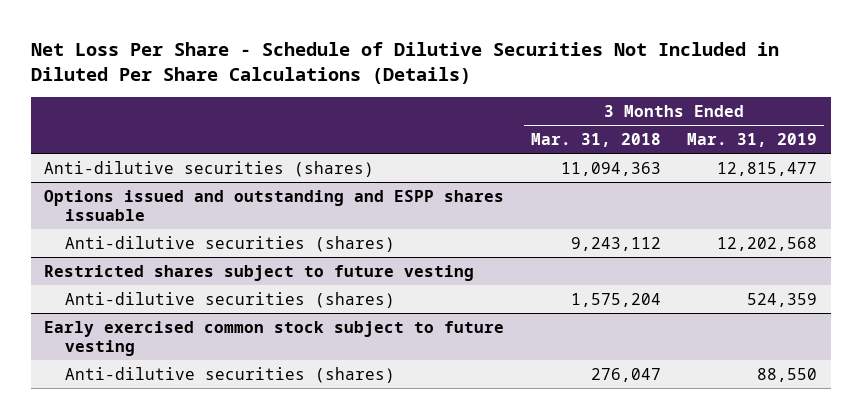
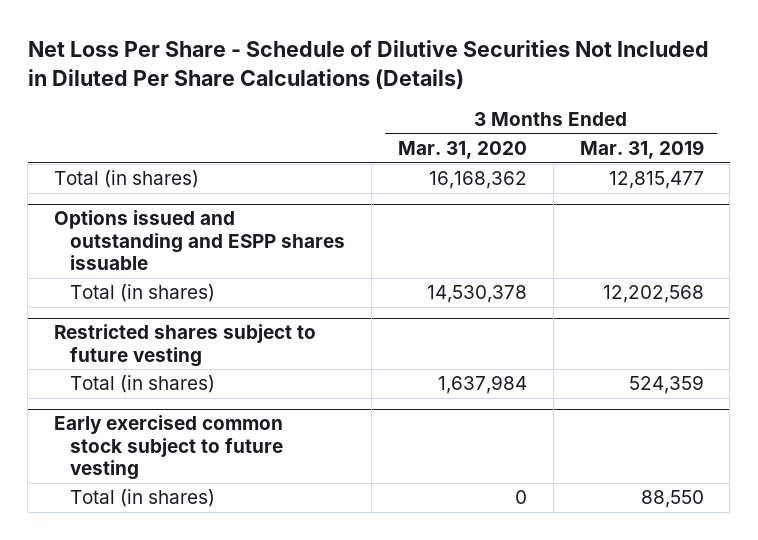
[530,133,661,148] Mar. 31, 2018 -> none
none -> [397,141,527,160] Mar. 31, 2020
[44,160,375,177] Anti-dilutive securities (shares) -> [54,170,200,189] Total (in shares)
[65,235,396,252] Anti-dilutive securities (shares) -> [70,284,216,303] Total (in shares)
[65,291,396,308] Anti-dilutive securities (shares) -> [70,375,216,394] Total (in shares)
[65,366,396,383] Anti-dilutive securities (shares) -> [70,489,216,508] Total (in shares)

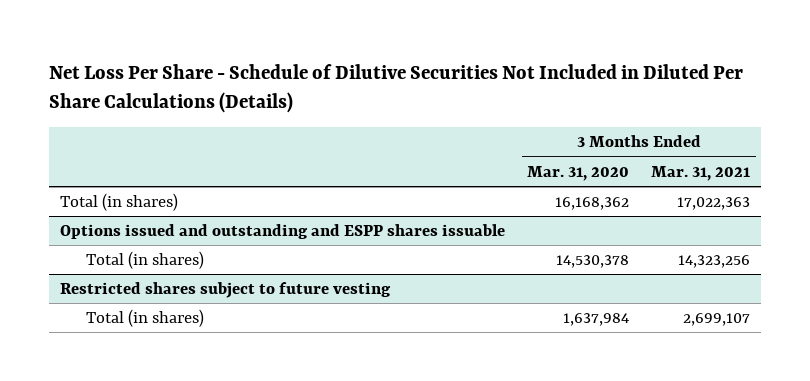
[579,140,704,160] Mar. 31, 2019 -> none
none -> [651,165,751,181] Mar. 31, 2021
[54,415,284,481] Early exercised common stock subject to future vesting -> none
[70,489,216,508] Total (in shares) -> none

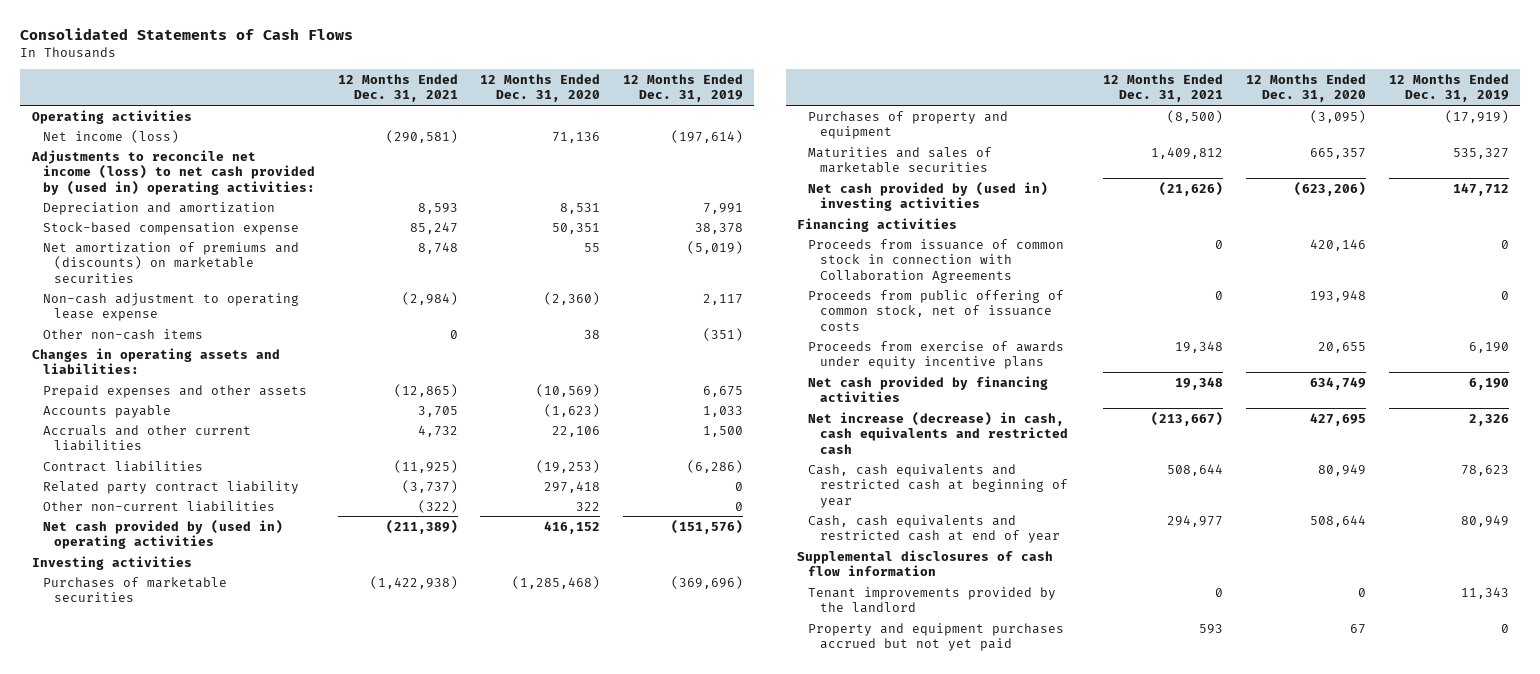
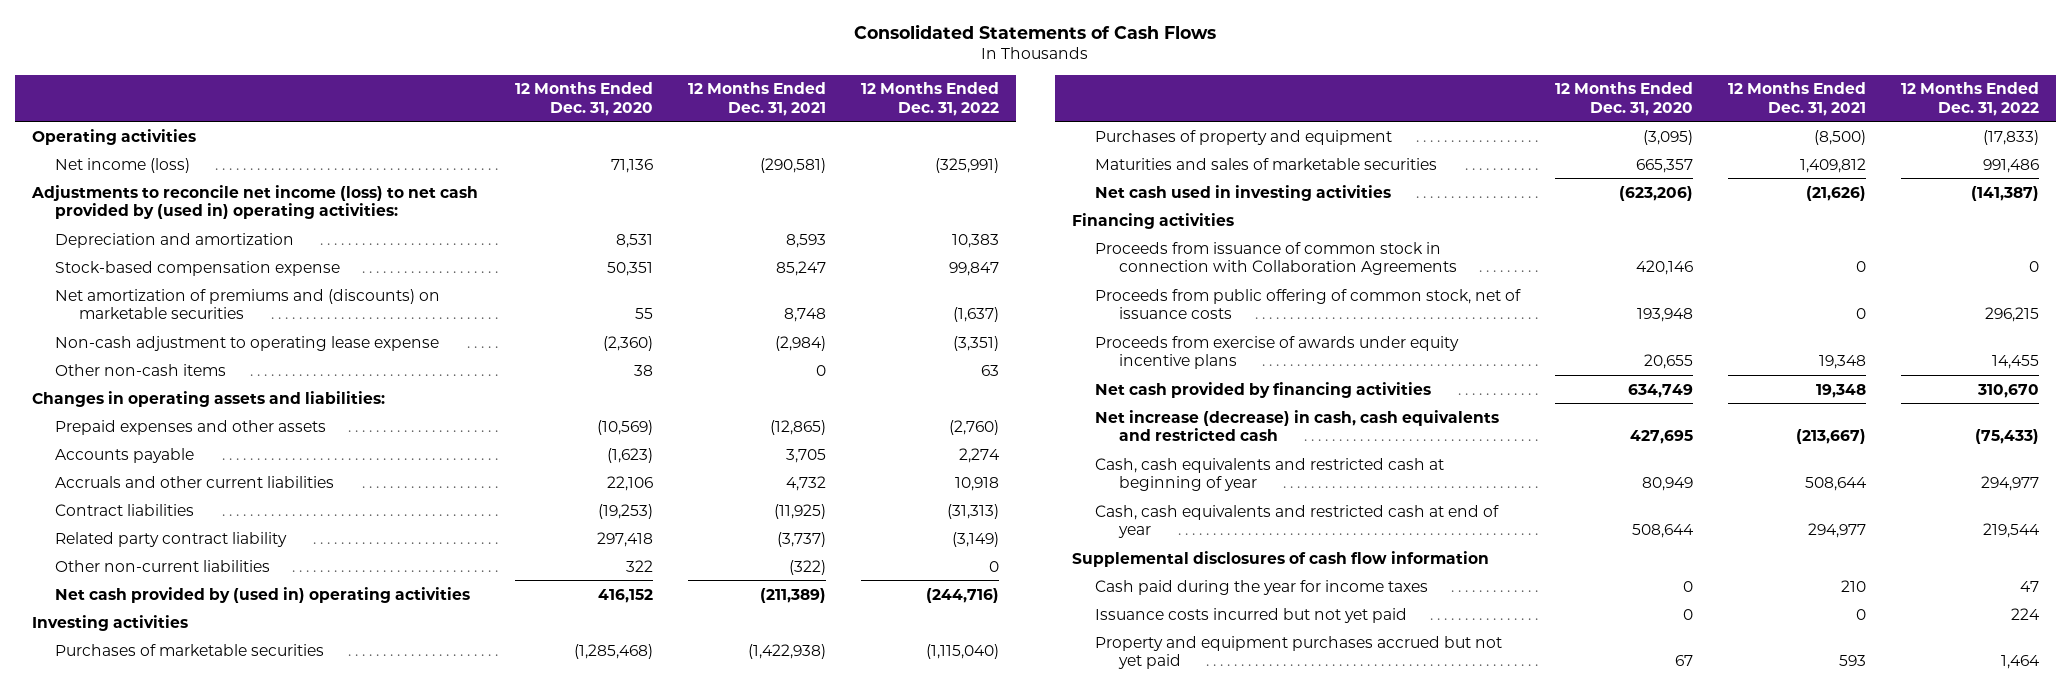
[623,73,744,103] 12 Months Ended Dec. 31, 2019 -> none
none -> [860,82,999,116] 12 Months Ended Dec. 31, 2022
[808,181,1049,212] Net cash provided by (used in) investing activities -> [1095,184,1392,201] Net cash used in investing activities
[808,586,1057,614] Tenant improvements provided by the landlord -> none
none -> [1095,579,1429,595] Cash paid during the year for income taxes
none -> [1095,607,1408,623] Issuance costs incurred but not yet paid

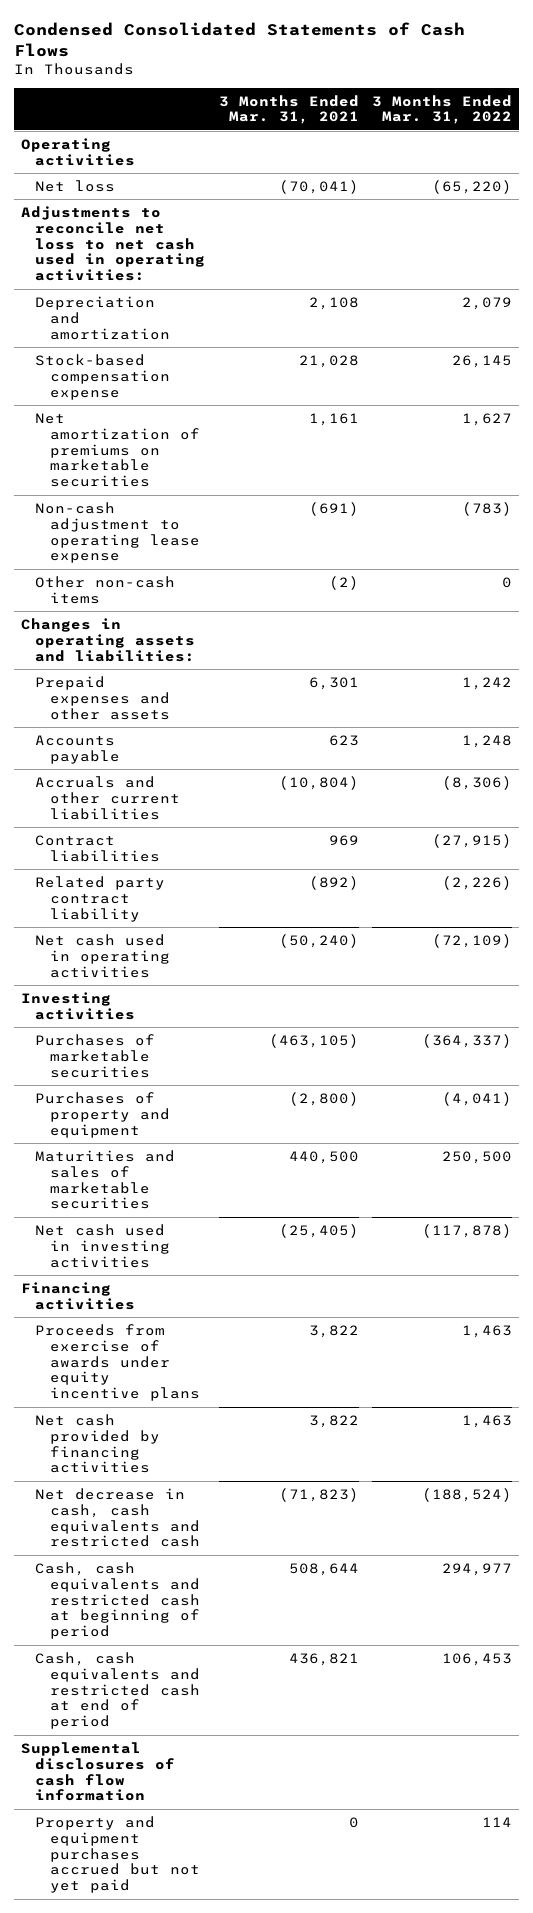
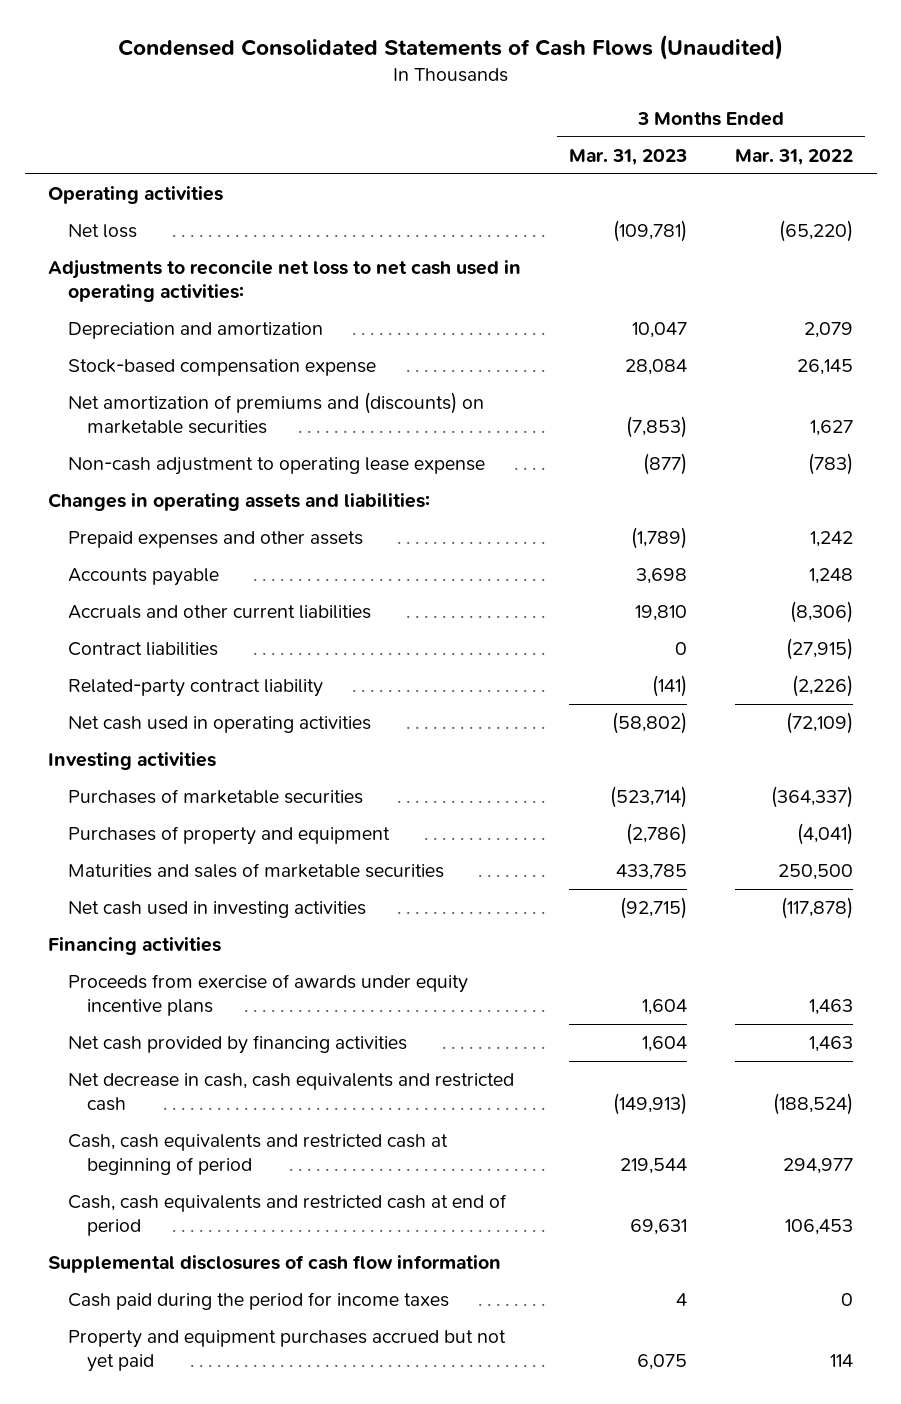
[13,21,465,57] Condensed Consolidated Statements of Cash Flows -> [117,34,783,60] Condensed Consolidated Statements of Cash Flows (Unaudited)
[218,94,359,125] 3 Months Ended Mar. 31, 2021 -> none
none -> [569,148,688,165] Mar. 31, 2023
[35,412,200,488] Net amortization of premiums on marketable securities -> [67,391,484,434] Net amortization of premiums and (discounts) on marketable securities
[35,575,176,604] Other non-cash items -> none
[35,875,166,922] Related party contract liability -> [67,678,323,697] Related-party contract liability
none -> [67,1291,449,1310] Cash paid during the period for income taxes

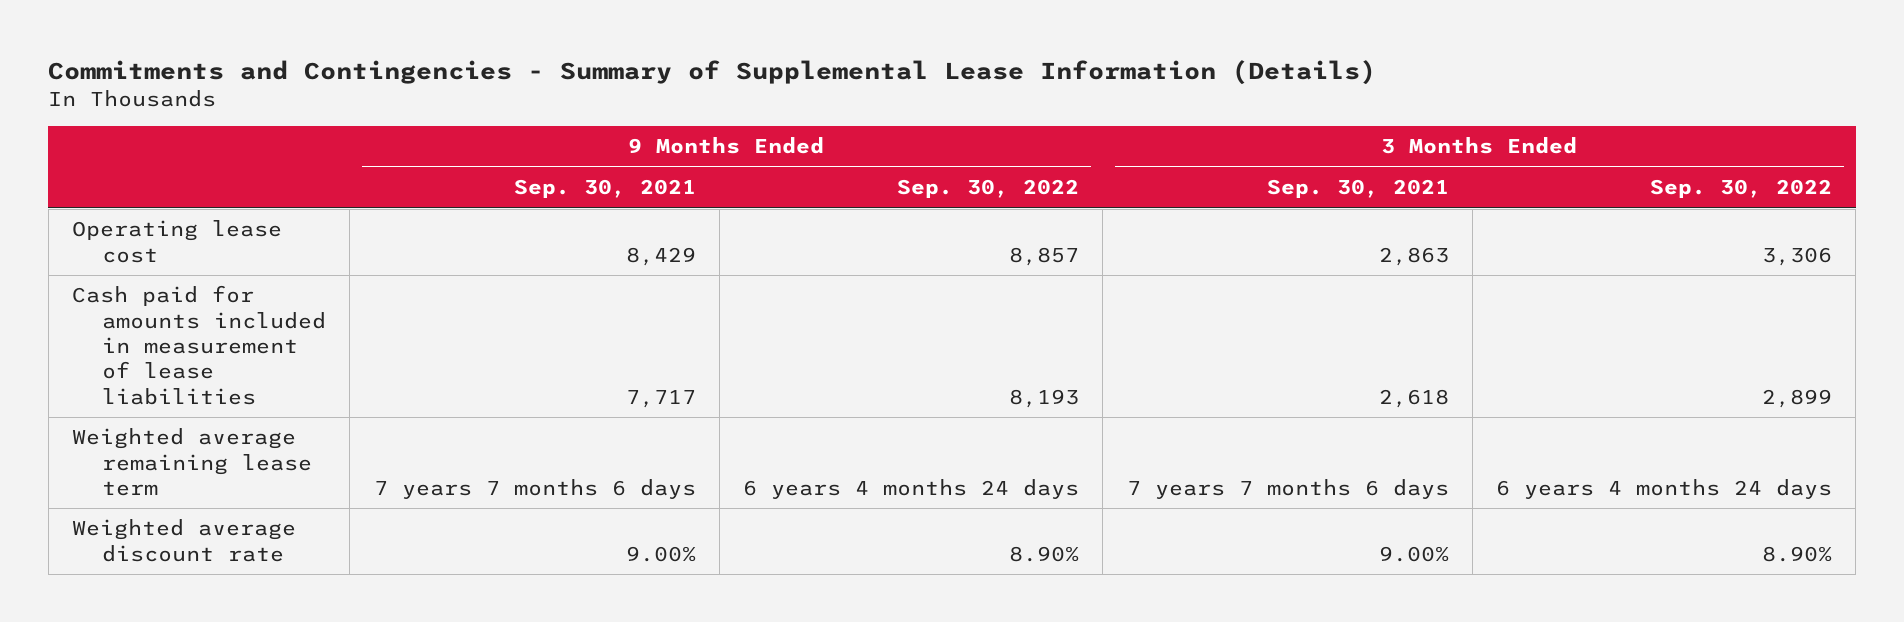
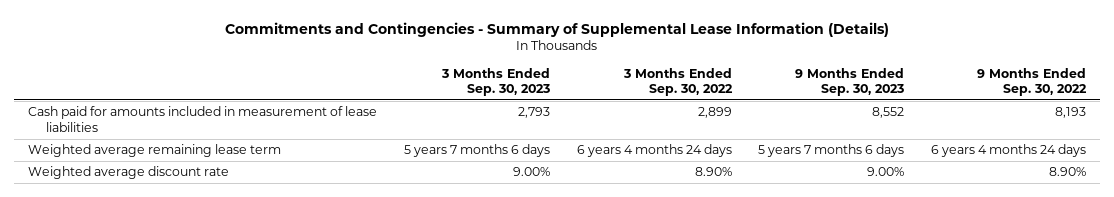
[513,179,696,199] Sep. 30, 2021 -> none
[1266,179,1449,199] Sep. 30, 2021 -> none
none -> [440,67,550,97] 3 Months Ended Sep. 30, 2023
none -> [795,67,905,97] 9 Months Ended Sep. 30, 2023
[71,220,282,263] Operating lease cost -> none

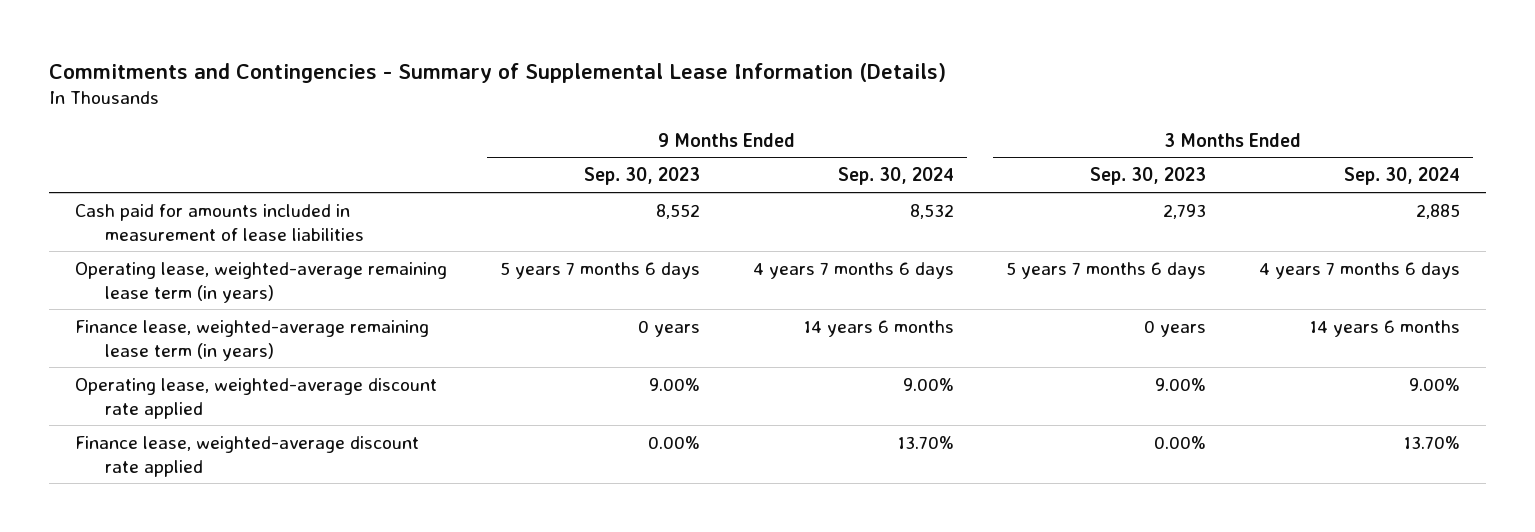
[622,67,733,97] 3 Months Ended Sep. 30, 2022 -> none
[977,67,1088,97] 9 Months Ended Sep. 30, 2022 -> none
none -> [837,167,954,186] Sep. 30, 2024
none -> [1344,167,1461,186] Sep. 30, 2024
[27,144,281,158] Weighted average remaining lease term -> [75,261,448,303] Operating lease, weighted-average remaining lease term (in years)
none -> [75,319,430,361] Finance lease, weighted-average remaining lease term (in years)
[27,166,229,180] Weighted average discount rate -> [75,377,438,419] Operating lease, weighted-average discount rate applied
none -> [75,435,420,477] Finance lease, weighted-average discount rate applied

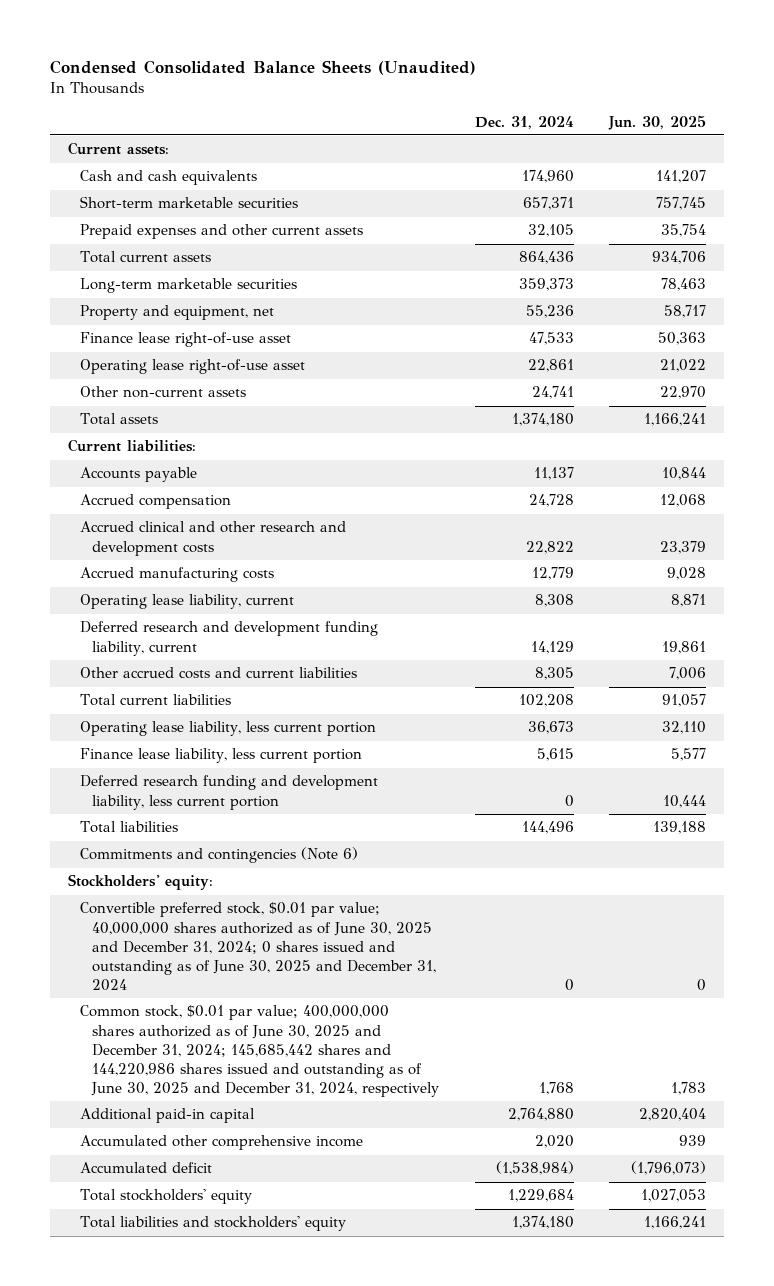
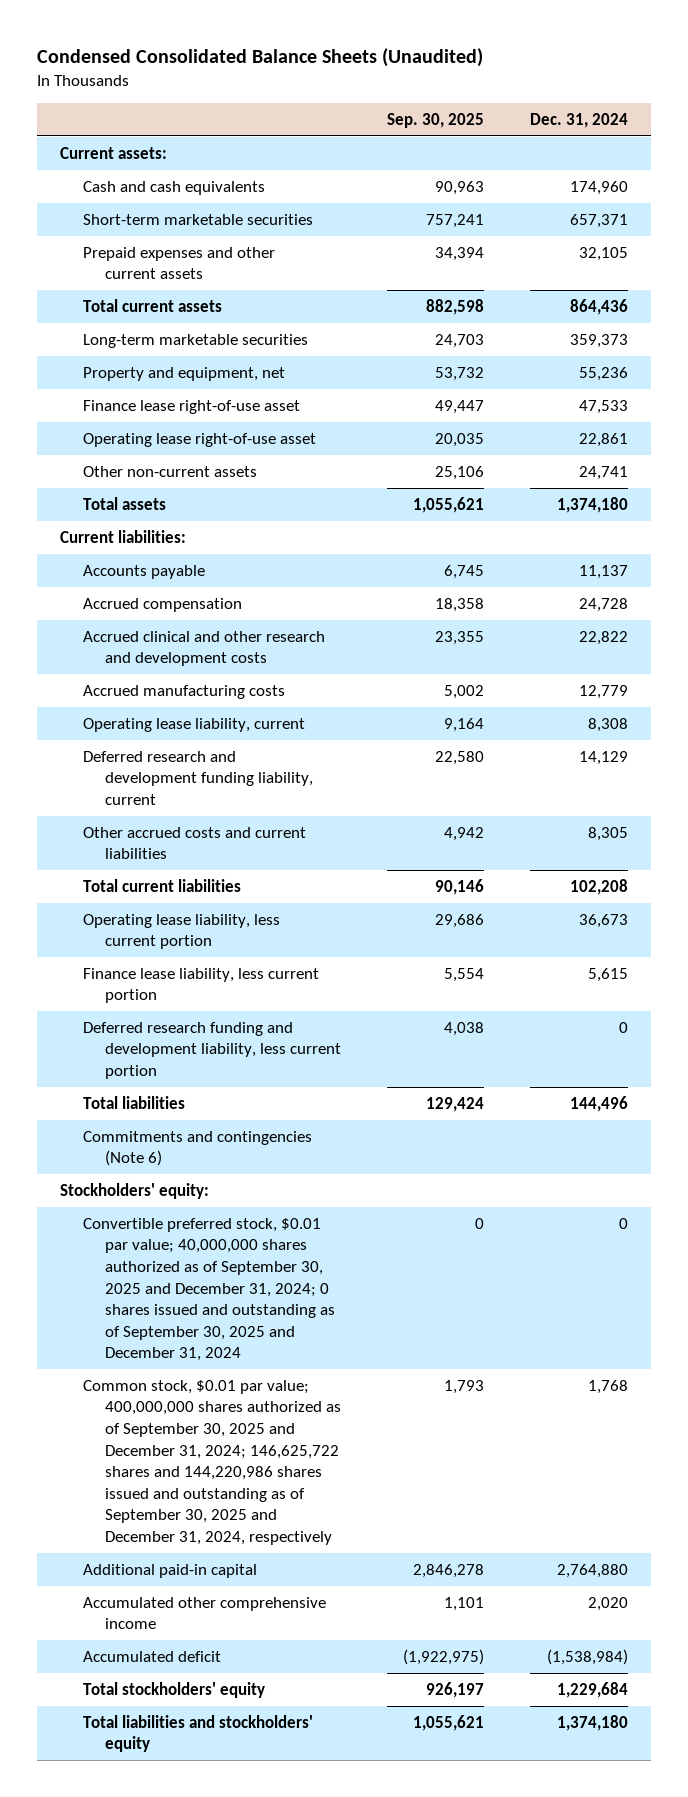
[608,114,707,130] Jun. 30, 2025 -> none
none -> [387,112,485,128] Sep. 30, 2025
[80,902,437,991] Convertible preferred stock, $0.01 par value; 40,000,000 shares authorized as of June 30, 2025 and December 31, 2024; 0 shares issued and outstanding as of June 30, 2025 and December 31, 2024 -> [82,1217,336,1362] Convertible preferred stock, $0.01 par value; 40,000,000 shares authorized as of September 30, 2025 and December 31, 2024; 0 shares issued and outstanding as of September 30, 2025 and December 31, 2024
[80,1005,440,1097] Common stock, $0.01 par value; 400,000,000 shares authorized as of June 30, 2025 and December 31, 2024; 145,685,442 shares and 144,220,986 shares issued and outstanding as of June 30, 2025 and December 31, 2024, respectively -> [82,1379,342,1545] Common stock, $0.01 par value; 400,000,000 shares authorized as of September 30, 2025 and December 31, 2024; 146,625,722 shares and 144,220,986 shares issued and outstanding as of September 30, 2025 and December 31, 2024, respectively

